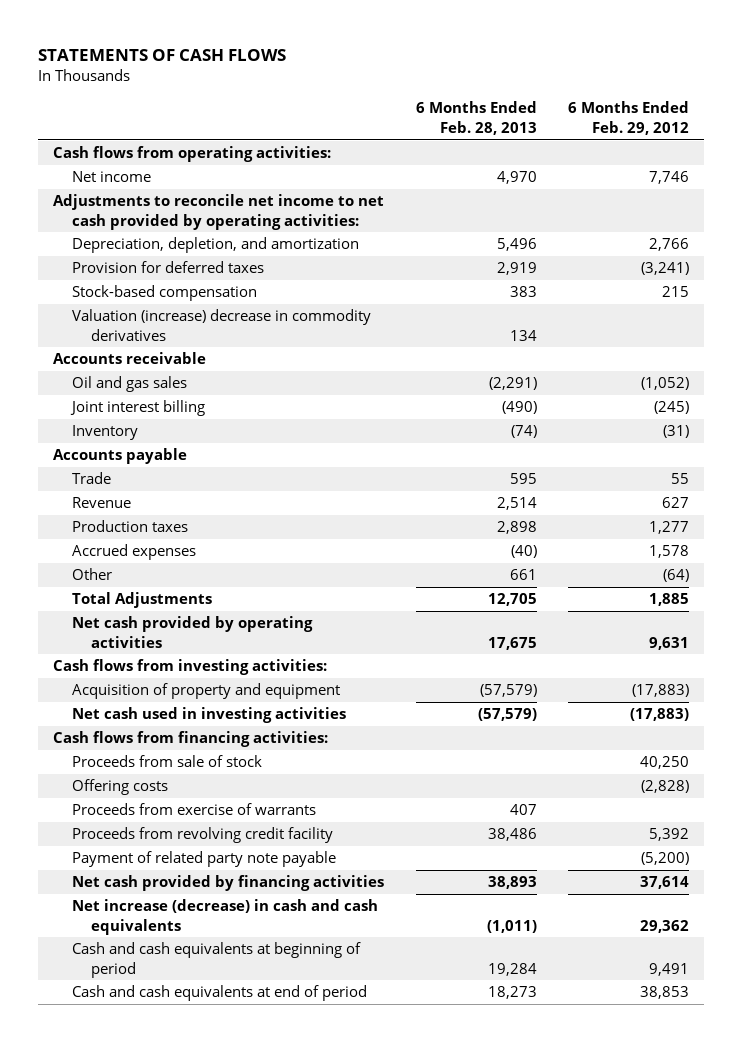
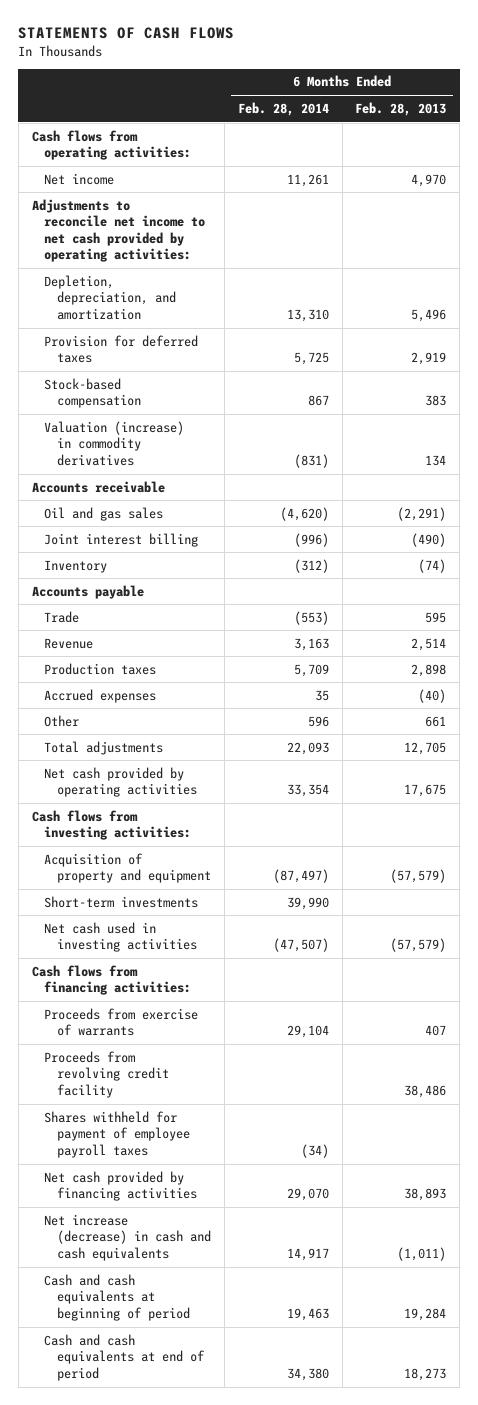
[567,101,689,135] 6 Months Ended Feb. 29, 2012 -> none
none -> [237,101,329,116] Feb. 28, 2014
[72,237,360,254] Depreciation, depletion, and amortization -> [44,274,176,320] Depletion, depreciation, and amortization
[72,309,372,341] Valuation (increase) decrease in commodity derivatives -> [44,420,185,466] Valuation (increase) in commodity derivatives
[72,592,213,609] Total Adjustments -> [44,740,164,755] Total adjustments
none -> [44,895,199,908] Short-term investments
[72,755,263,768] Proceeds from sale of stock -> none
[72,779,169,796] Offering costs -> none
[72,851,337,868] Payment of related party note payable -> none
none -> [44,1110,190,1158] Shares withheld for payment of employee payroll taxes

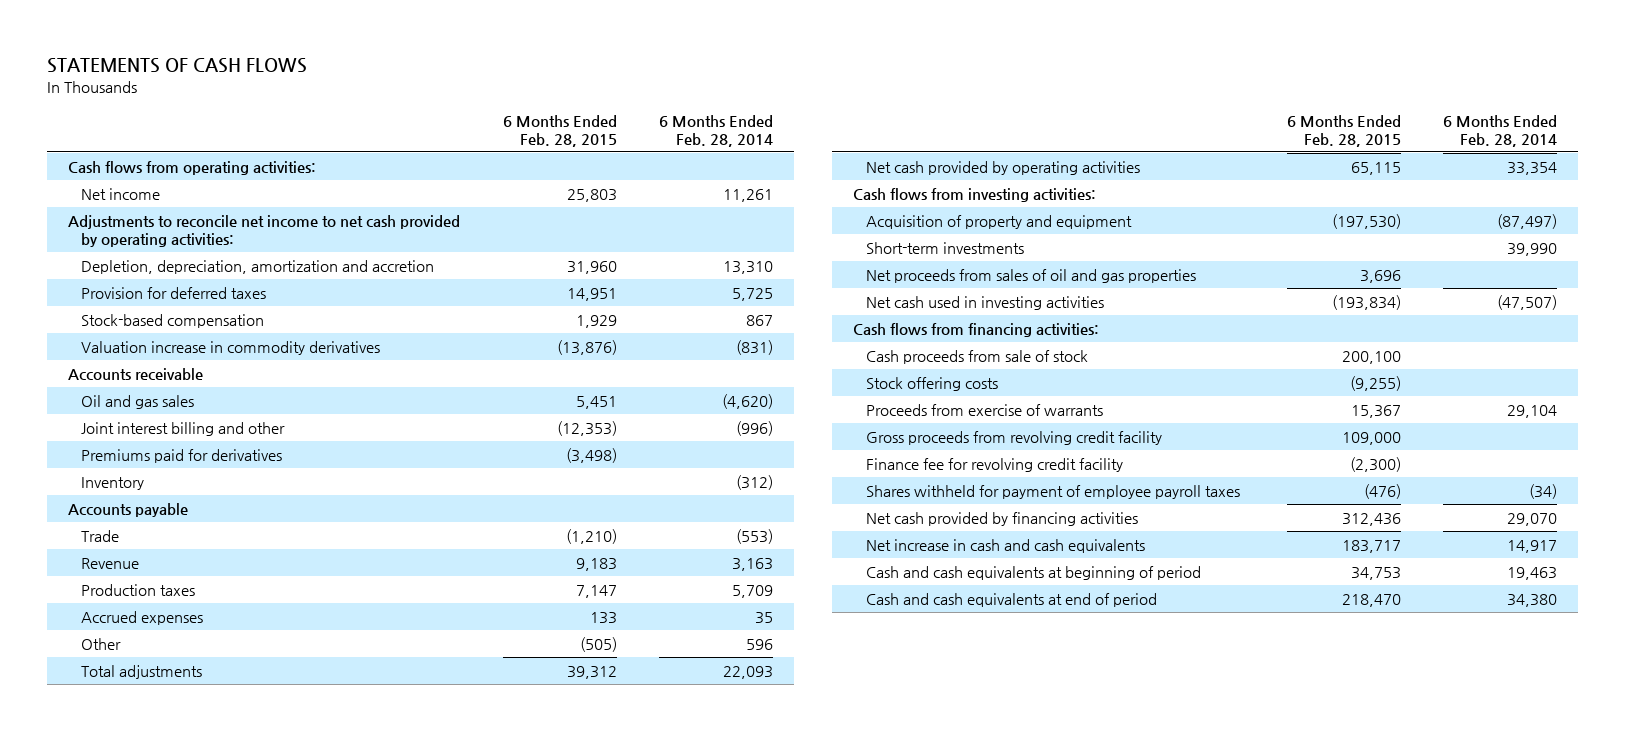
[355,101,447,116] Feb. 28, 2013 -> none
none -> [502,114,617,147] 6 Months Ended Feb. 28, 2015
[44,274,176,320] Depletion, depreciation, and amortization -> [80,259,434,274] Depletion, depreciation, amortization and accretion
[44,420,185,466] Valuation (increase) in commodity derivatives -> [80,340,380,355] Valuation increase in commodity derivatives
[44,532,199,547] Joint interest billing -> [80,421,285,436] Joint interest billing and other
none -> [80,448,282,463] Premiums paid for derivatives
none -> [865,268,1196,283] Net proceeds from sales of oil and gas properties
none -> [865,349,1088,364] Cash proceeds from sale of stock
none -> [865,376,998,391] Stock offering costs
[44,1050,169,1098] Proceeds from revolving credit facility -> [865,430,1162,445] Gross proceeds from revolving credit facility
none -> [865,457,1123,472] Finance fee for revolving credit facility
[44,1213,211,1261] Net increase (decrease) in cash and cash equivalents -> [865,538,1145,553] Net increase in cash and cash equivalents

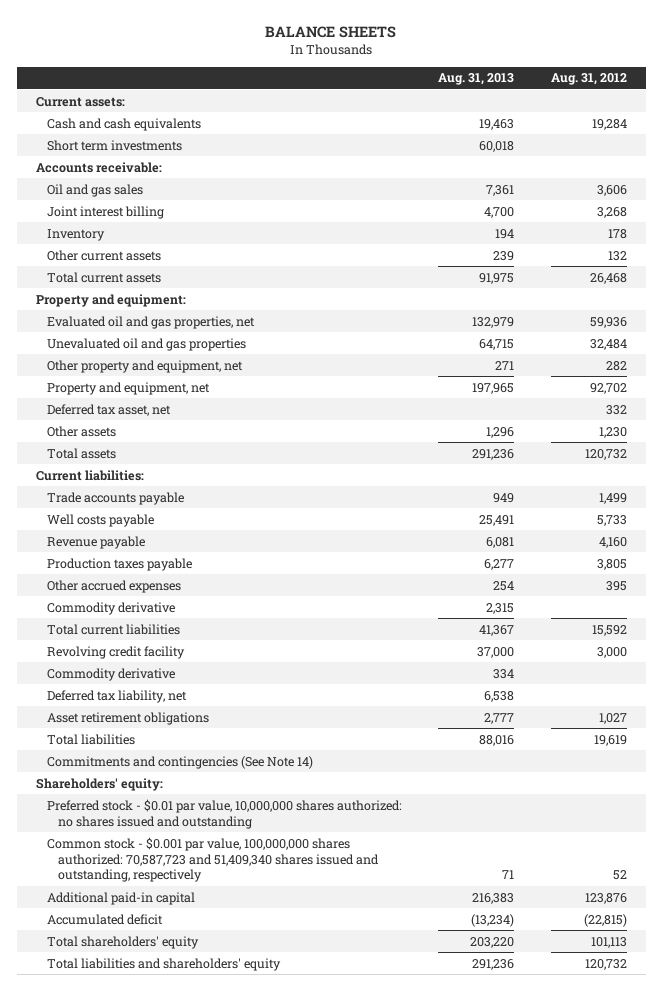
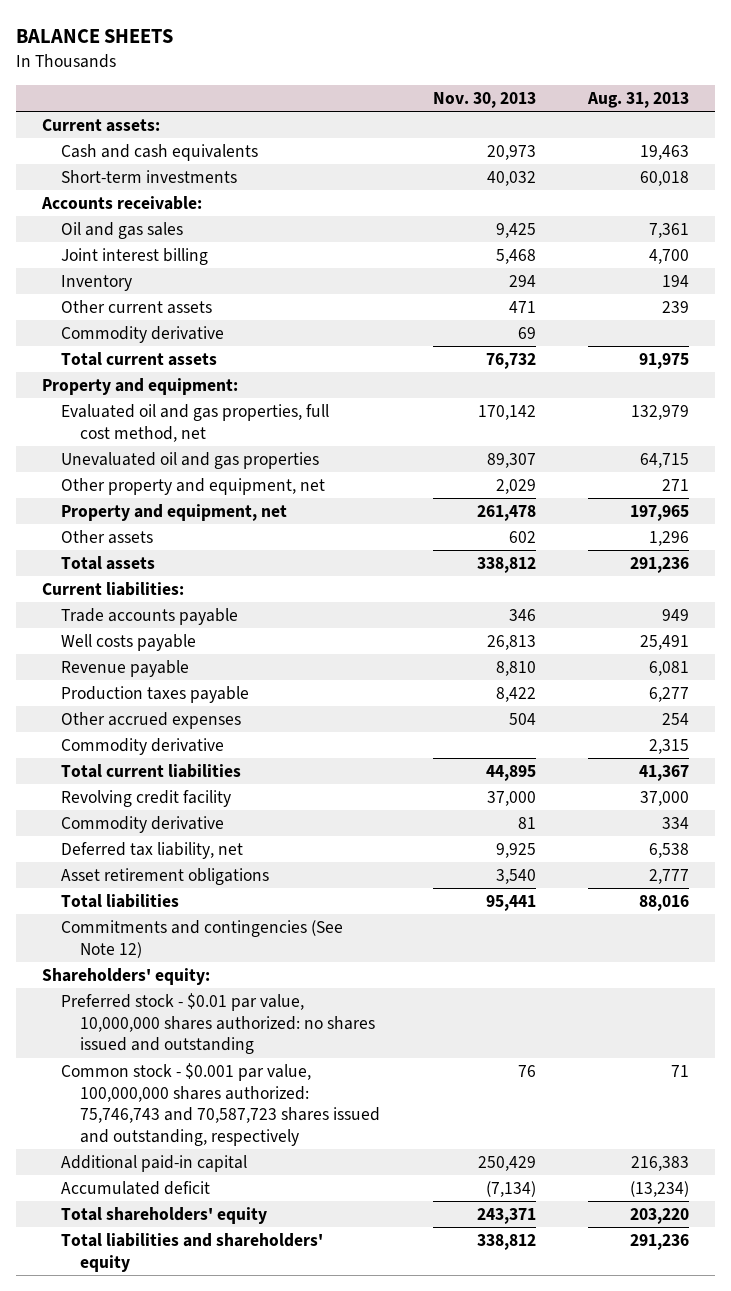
[551,73,628,86] Aug. 31, 2012 -> none
none -> [432,91,536,108] Nov. 30, 2013
[46,139,182,151] Short term investments -> [61,170,238,184] Short-term investments
none -> [61,326,225,344] Commodity derivative
[46,315,255,329] Evaluated oil and gas properties, net -> [61,404,330,442] Evaluated oil and gas properties, full cost method, net
[46,403,171,416] Deferred tax asset, net -> none
[46,755,313,769] Commitments and contingencies (See Note 14) -> [61,920,344,958] Commitments and contingencies (See Note 12)
[46,836,379,883] Common stock - $0.001 par value, 100,000,000 shares authorized: 70,587,723 and 51,409,340 shares issued and outstanding, respectively -> [61,1063,381,1146] Common stock - $0.001 par value, 100,000,000 shares authorized: 75,746,743 and 70,587,723 shares issued and outstanding, respectively

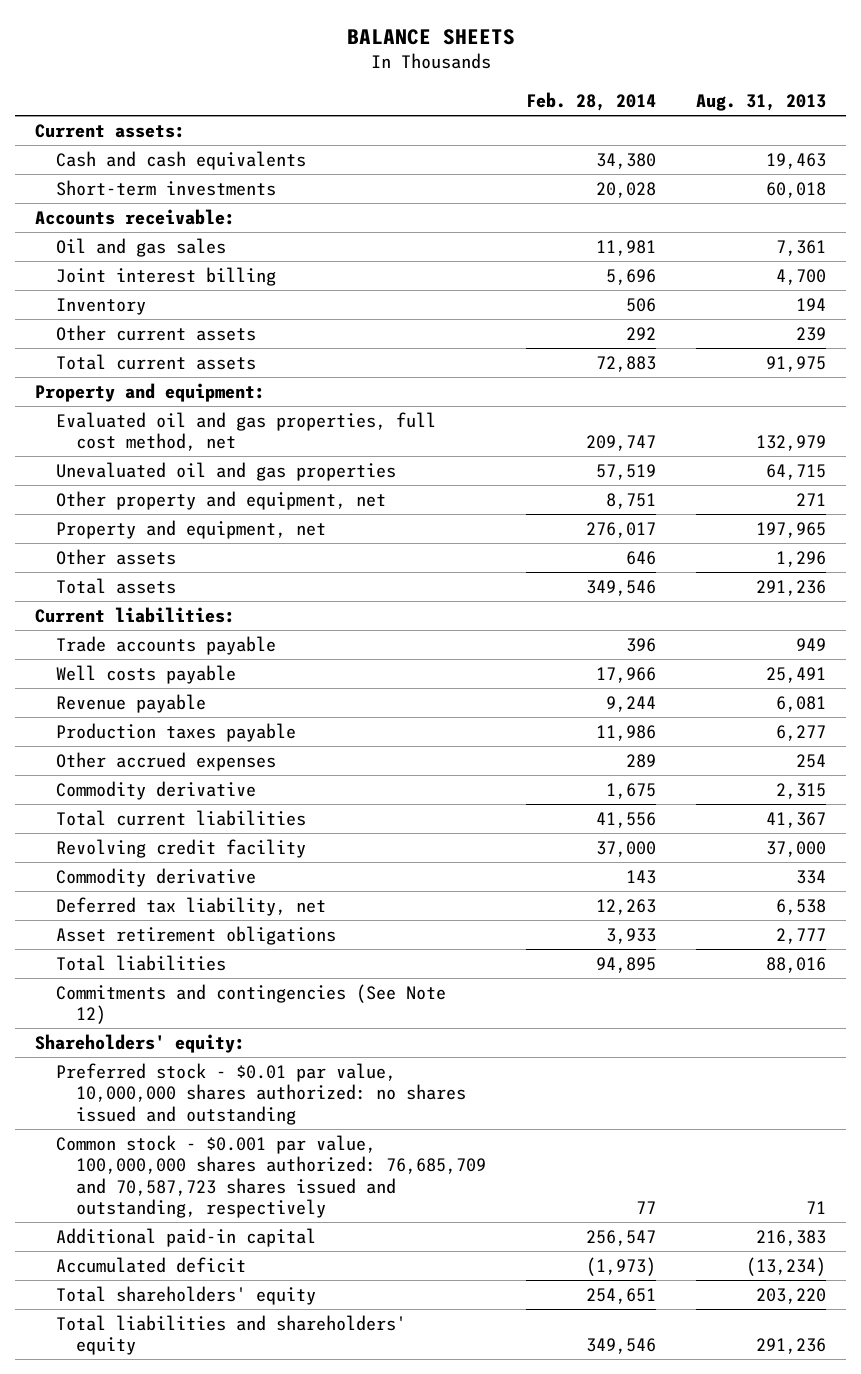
[432,91,536,108] Nov. 30, 2013 -> none
none -> [525,92,656,112] Feb. 28, 2014
[61,326,225,344] Commodity derivative -> none
[61,1063,381,1146] Common stock - $0.001 par value, 100,000,000 shares authorized: 75,746,743 and 70,587,723 shares issued and outstanding, respectively -> [55,1134,486,1218] Common stock - $0.001 par value, 100,000,000 shares authorized: 76,685,709 and 70,587,723 shares issued and outstanding, respectively

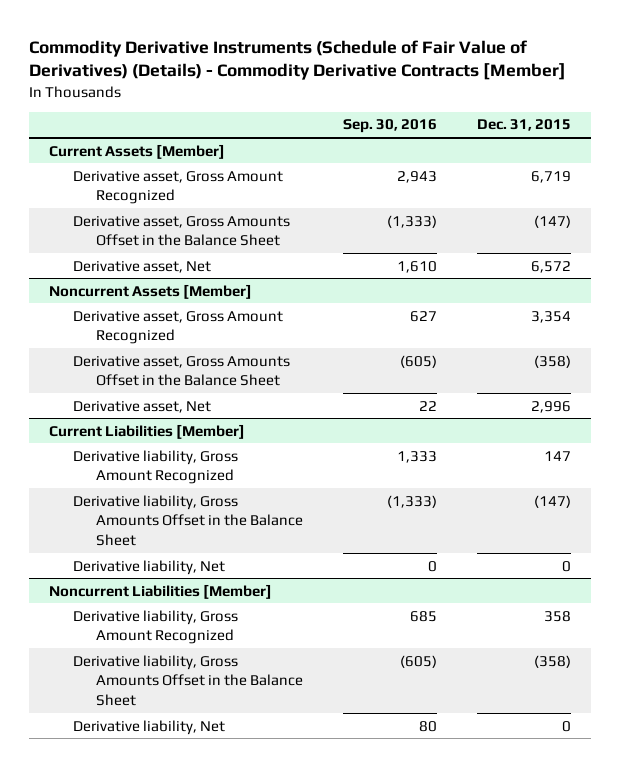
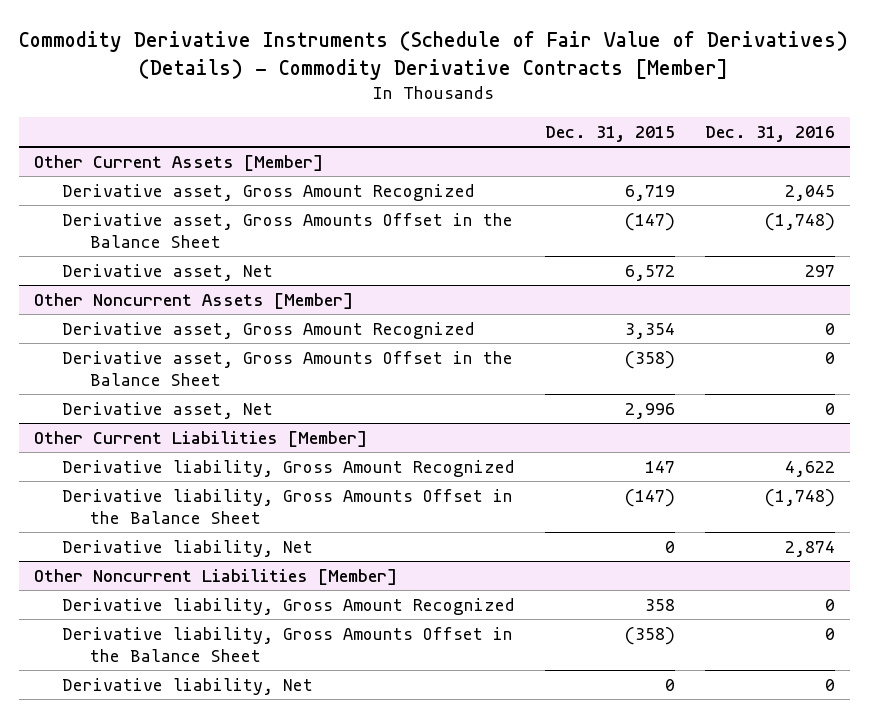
[343,119,438,134] Sep. 30, 2016 -> none
none -> [704,126,835,143] Dec. 31, 2016
[49,143,226,159] Current Assets [Member] -> [34,154,324,171] Other Current Assets [Member]
[49,283,253,299] Noncurrent Assets [Member] -> [34,292,354,309] Other Noncurrent Assets [Member]
[49,423,246,439] Current Liabilities [Member] -> [34,430,368,447] Other Current Liabilities [Member]
[49,583,273,599] Noncurrent Liabilities [Member] -> [34,568,398,585] Other Noncurrent Liabilities [Member]

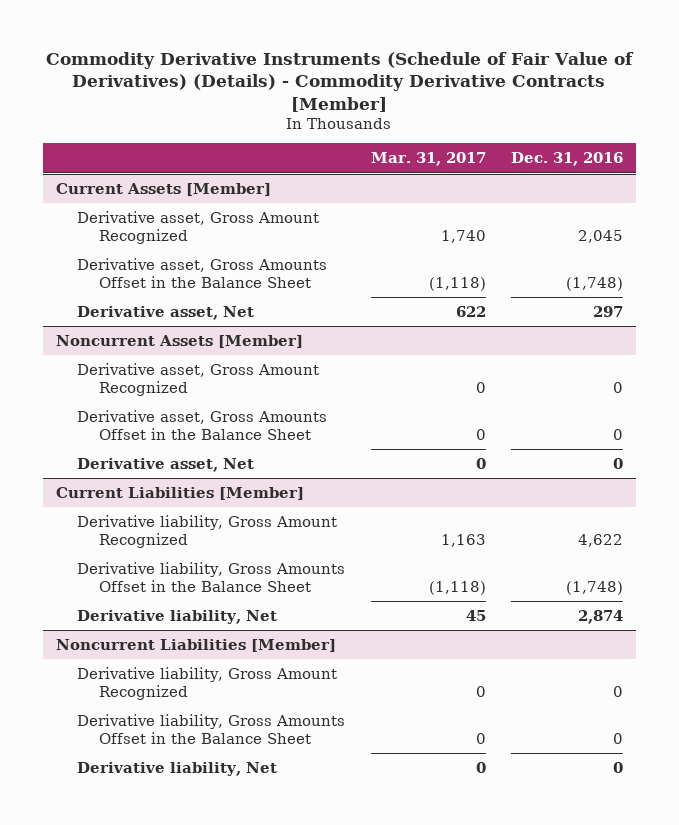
[544,126,675,143] Dec. 31, 2015 -> none
none -> [370,152,486,167] Mar. 31, 2017
[34,154,324,171] Other Current Assets [Member] -> [55,182,271,196] Current Assets [Member]
[34,292,354,309] Other Noncurrent Assets [Member] -> [55,334,303,348] Noncurrent Assets [Member]
[34,430,368,447] Other Current Liabilities [Member] -> [55,486,304,500] Current Liabilities [Member]
[34,568,398,585] Other Noncurrent Liabilities [Member] -> [55,638,336,652] Noncurrent Liabilities [Member]

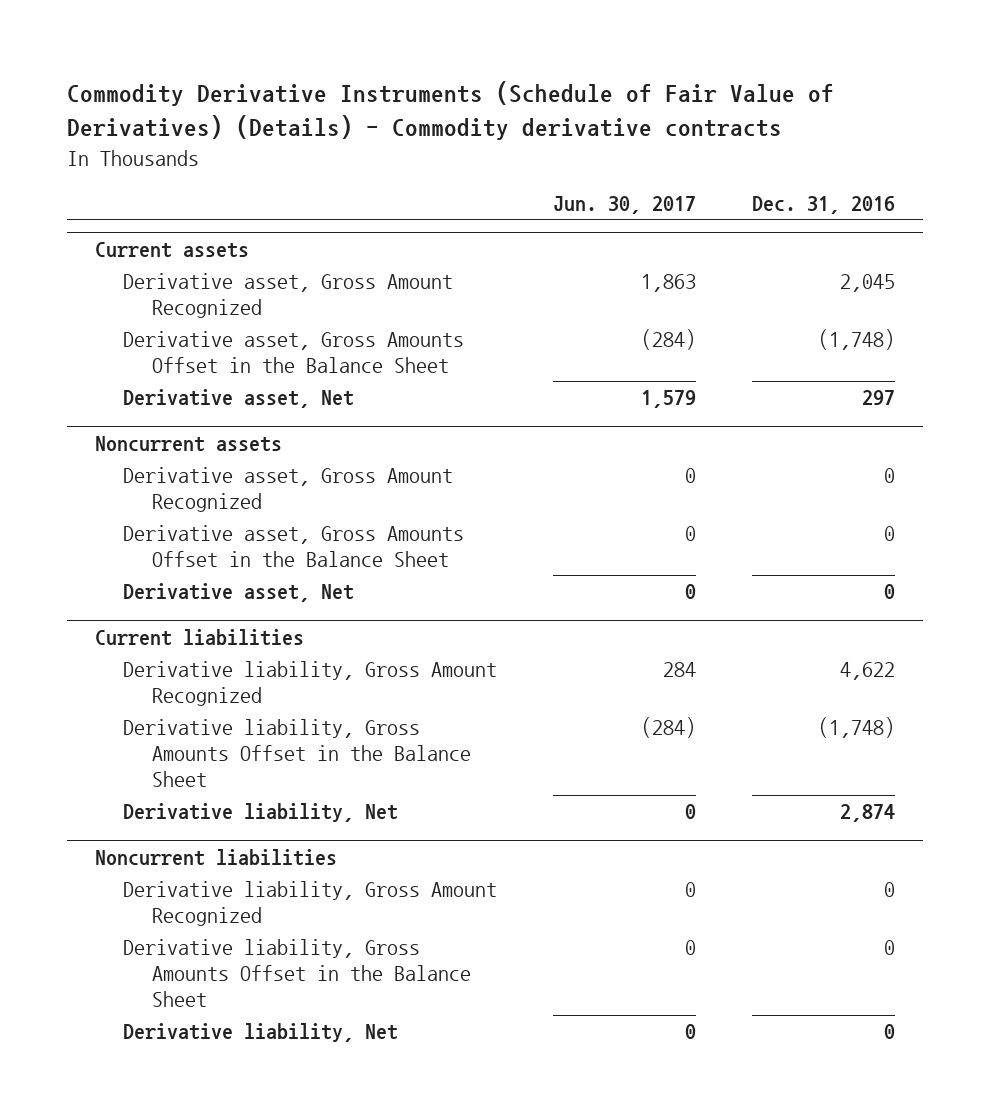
[46,52,635,112] Commodity Derivative Instruments (Schedule of Fair Value of Derivatives) (Details) - Commodity Derivative Contracts [Member] -> [66,80,834,141] Commodity Derivative Instruments (Schedule of Fair Value of Derivatives) (Details) - Commodity derivative contracts
[370,152,486,167] Mar. 31, 2017 -> none
none -> [553,195,697,214] Jun. 30, 2017
[55,182,271,196] Current Assets [Member] -> [94,242,249,259] Current assets
[55,334,303,348] Noncurrent Assets [Member] -> [94,436,282,453] Noncurrent assets
[55,486,304,500] Current Liabilities [Member] -> [94,629,304,647] Current liabilities
[55,638,336,652] Noncurrent Liabilities [Member] -> [94,849,337,867] Noncurrent liabilities

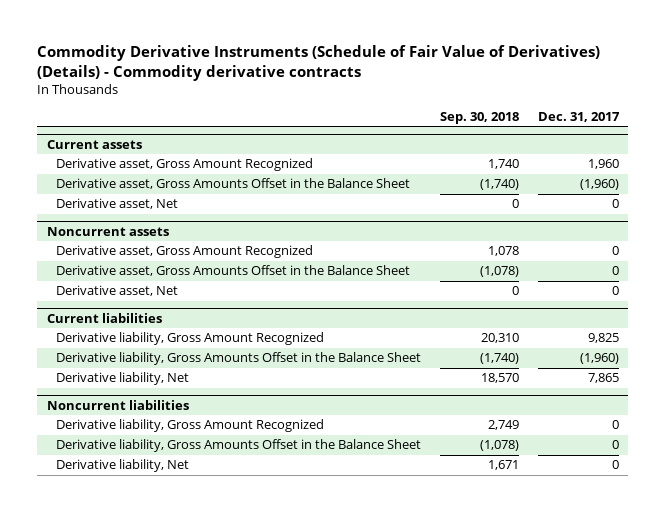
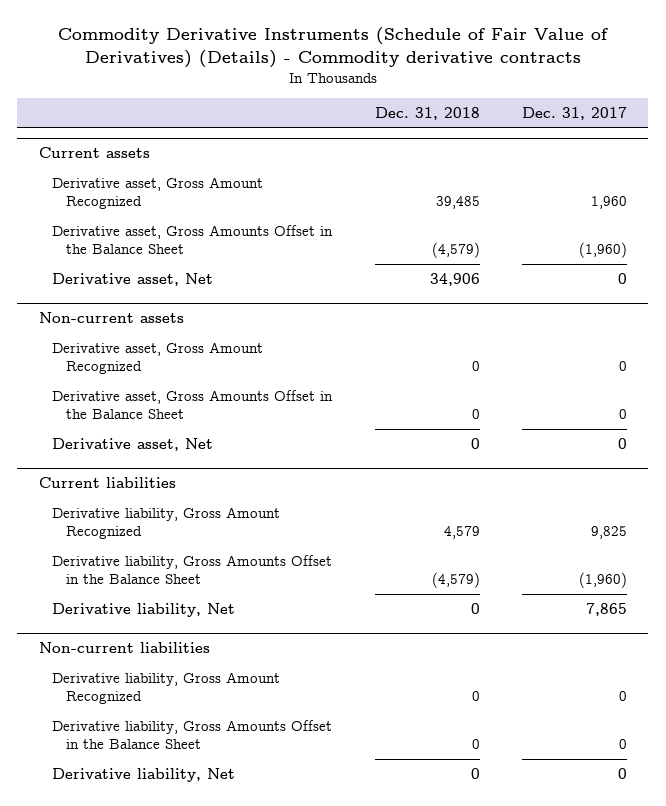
[439,111,519,124] Sep. 30, 2018 -> none
none -> [374,107,480,121] Dec. 31, 2018
[46,226,169,236] Noncurrent assets -> [38,312,184,324] Non-current assets
[46,399,189,410] Noncurrent liabilities -> [38,642,210,654] Non-current liabilities

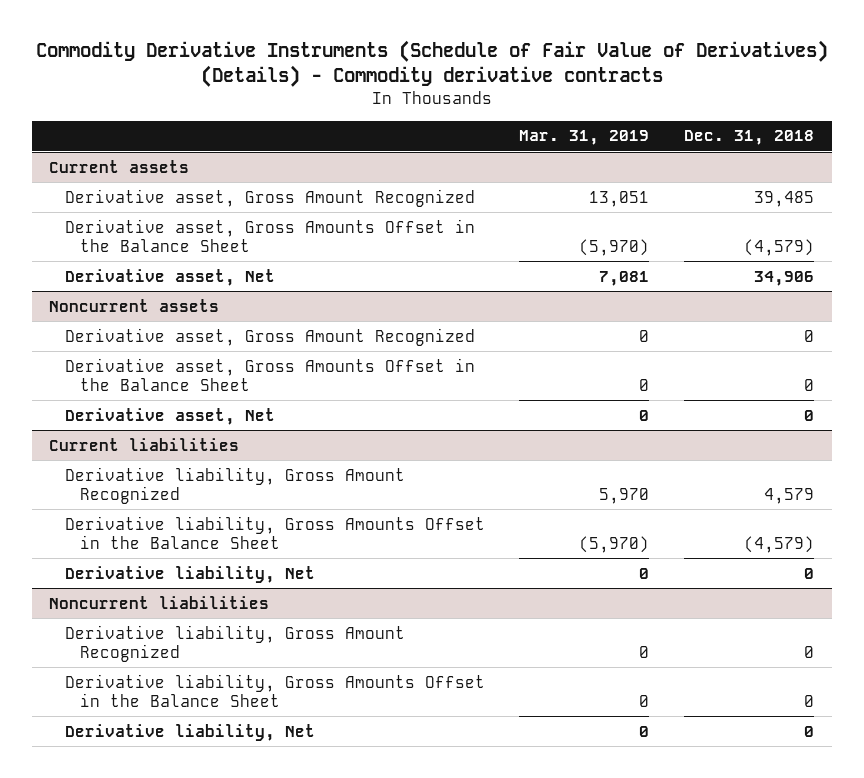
[522,107,628,121] Dec. 31, 2017 -> none
none -> [519,130,650,146] Mar. 31, 2019
[38,312,184,324] Non-current assets -> [49,298,220,312] Noncurrent assets
[38,642,210,654] Non-current liabilities -> [49,595,270,609] Noncurrent liabilities

